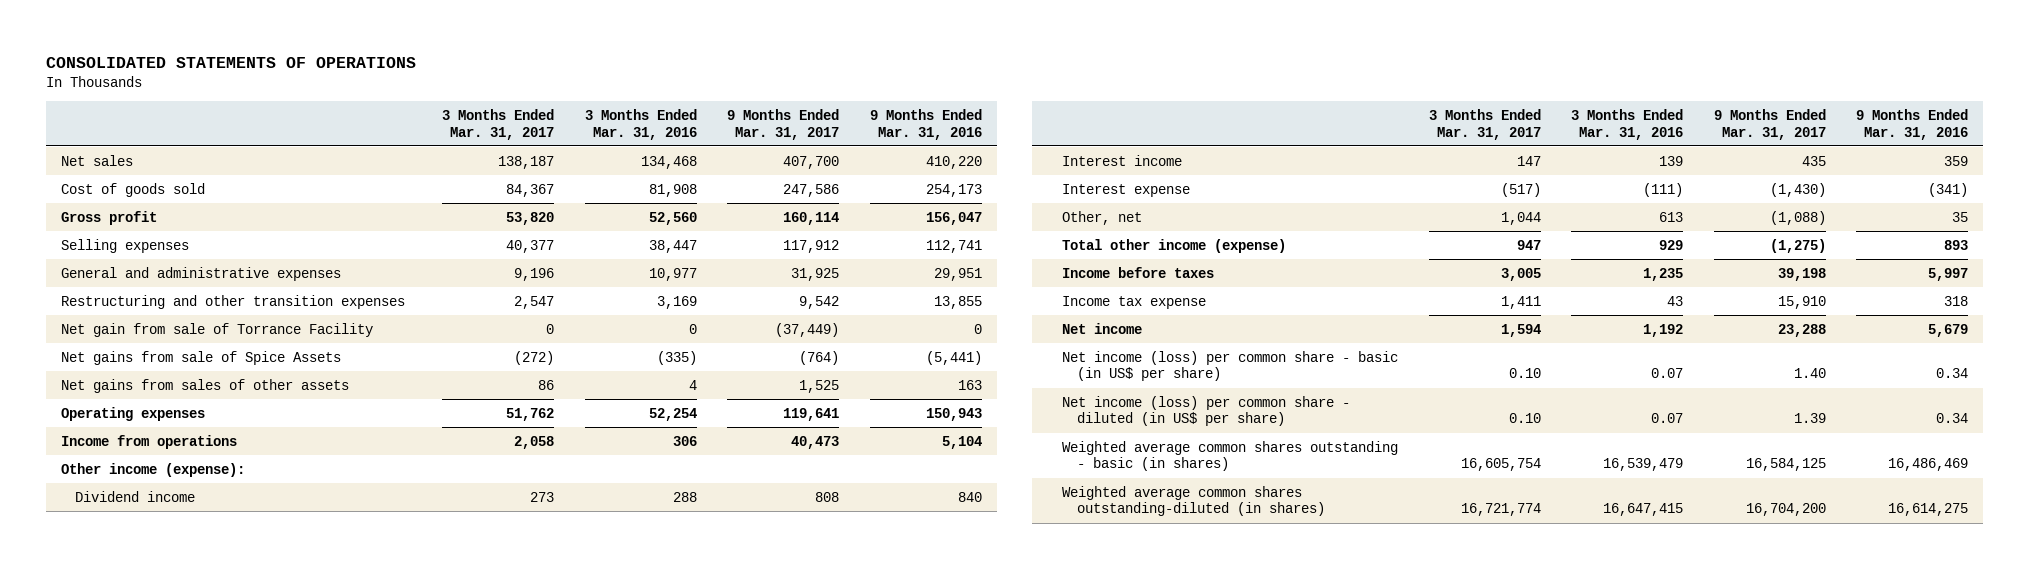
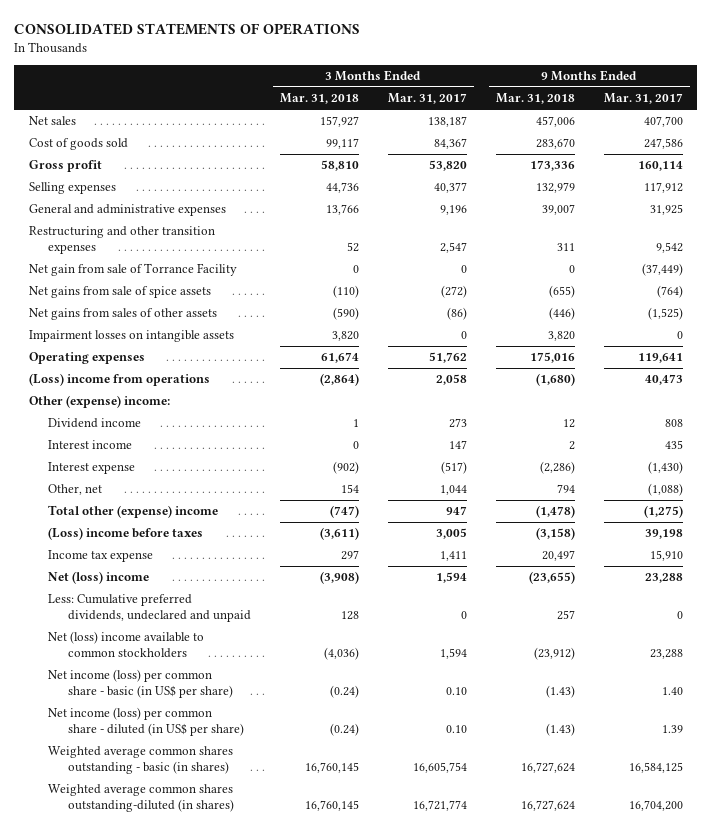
[584,108,697,140] 3 Months Ended Mar. 31, 2016 -> none
[869,108,982,140] 9 Months Ended Mar. 31, 2016 -> none
none -> [279,93,359,105] Mar. 31, 2018
none -> [495,93,575,105] Mar. 31, 2018
[61,350,342,365] Net gains from sale of Spice Assets -> [28,286,211,299] Net gains from sale of spice assets
[537,379,554,390] 86 -> [446,307,467,321] (86)
[799,379,840,393] 1,525 -> [647,307,683,321] (1,525)
none -> [28,330,234,343] Impairment losses on intangible assets
[61,434,238,449] Income from operations -> [28,373,210,387] (Loss) income from operations
[61,462,246,477] Other income (expense): -> [28,395,170,409] Other (expense) income:
[1062,238,1287,253] Total other income (expense) -> [48,505,219,519] Total other (expense) income
[1062,266,1215,278] Income before taxes -> [48,527,204,541] (Loss) income before taxes
[1062,322,1143,334] Net income -> [48,571,150,585] Net (loss) income
none -> [48,594,251,623] Less: Cumulative preferred dividends, undeclared and unpaid
none -> [48,631,205,659] Net (loss) income available to common stockholders

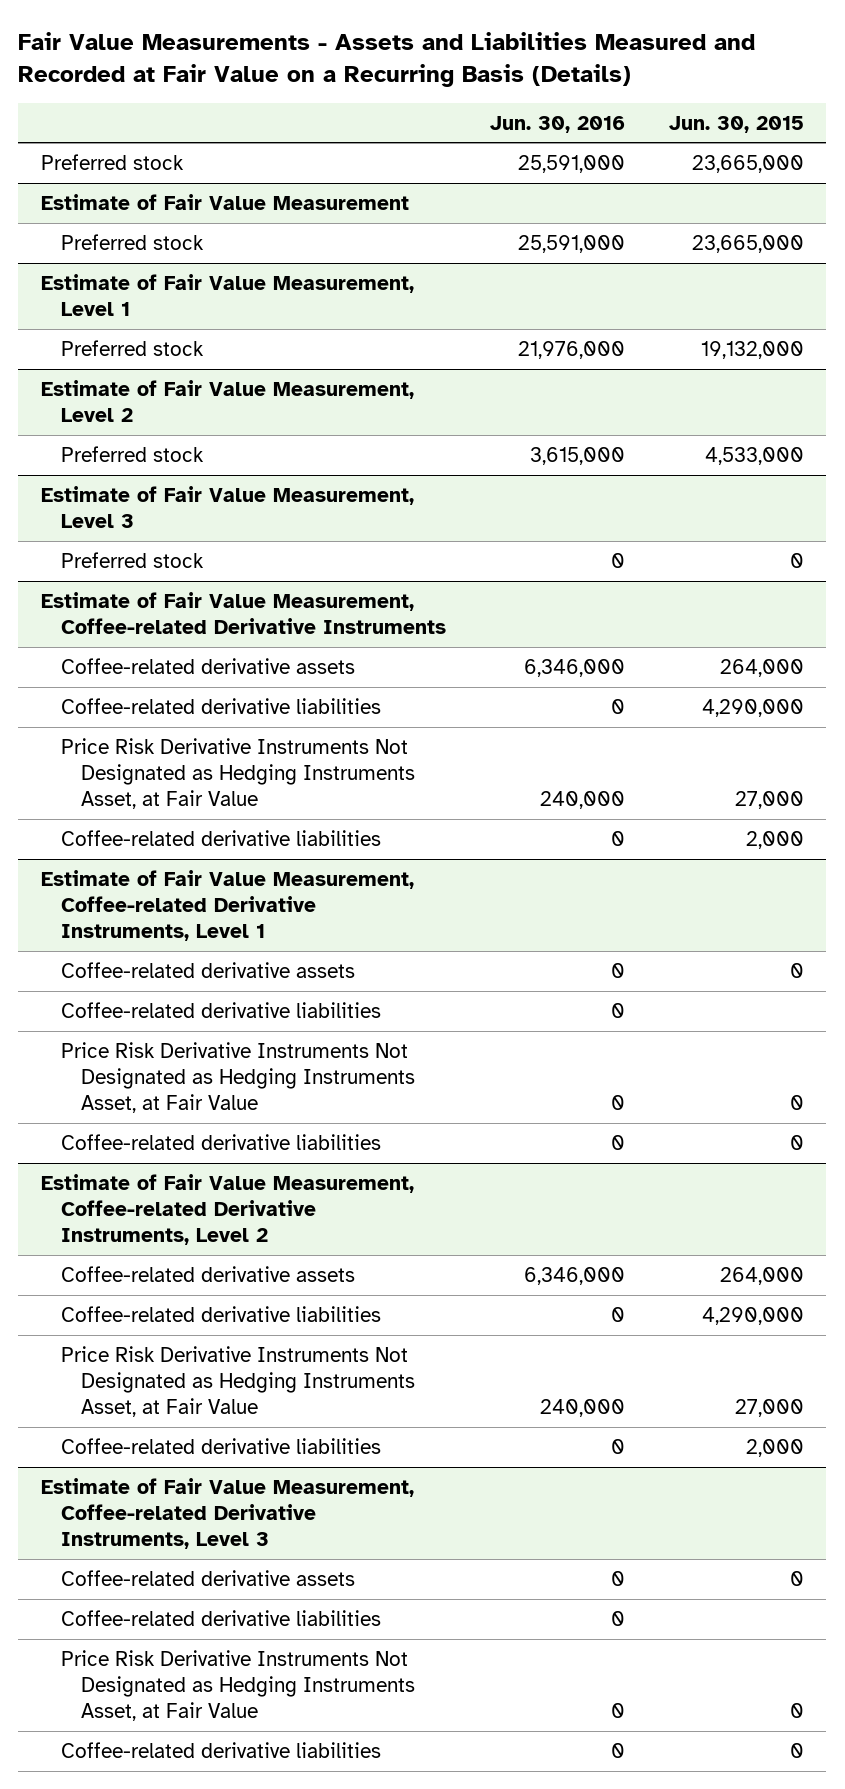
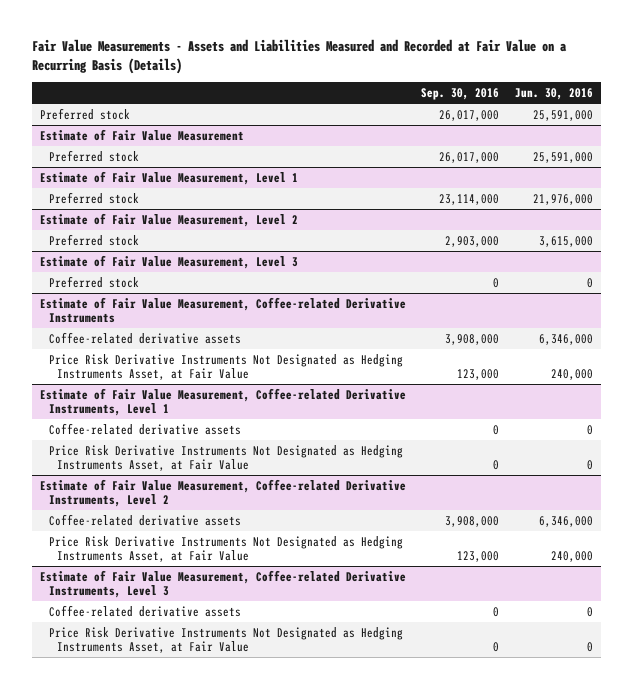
[669,115,805,133] Jun. 30, 2015 -> none
none -> [421,88,500,101] Sep. 30, 2016
[60,697,381,714] Coffee-related derivative liabilities -> none
[60,829,381,846] Coffee-related derivative liabilities -> none
[60,1001,381,1018] Coffee-related derivative liabilities -> none
[60,1133,381,1150] Coffee-related derivative liabilities -> none
[60,1305,381,1322] Coffee-related derivative liabilities -> none
[60,1437,381,1454] Coffee-related derivative liabilities -> none
[60,1609,381,1626] Coffee-related derivative liabilities -> none
[60,1741,381,1758] Coffee-related derivative liabilities -> none

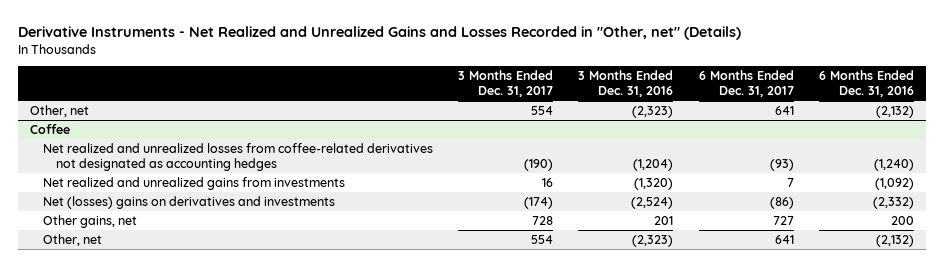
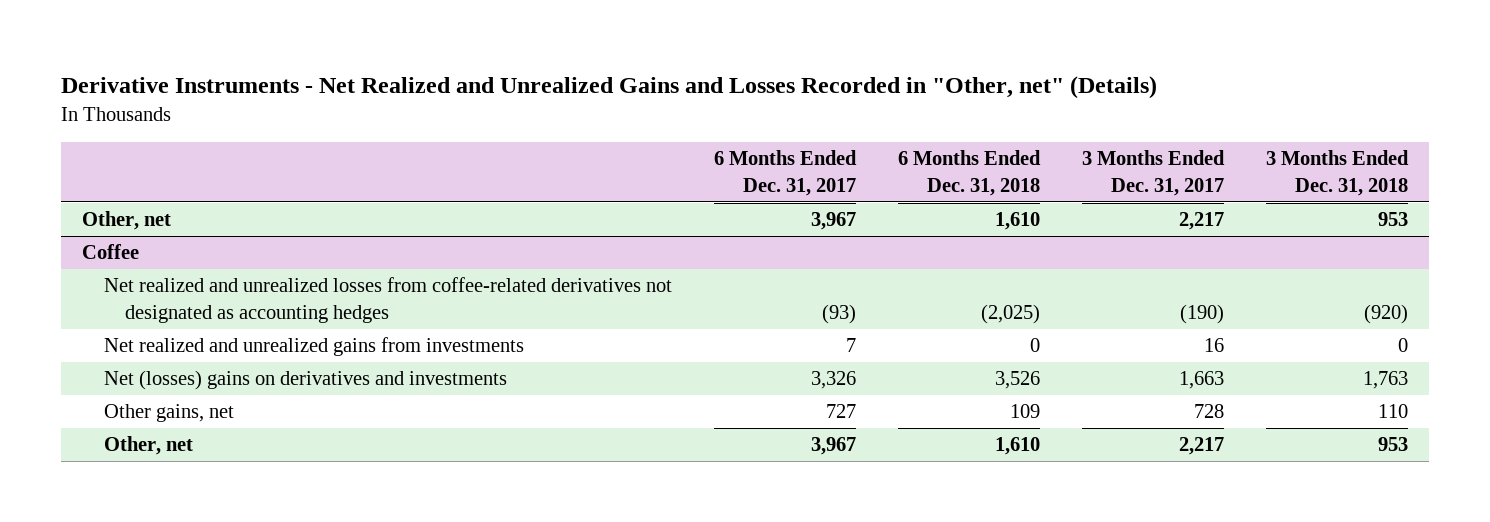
[578,70,674,98] 3 Months Ended Dec. 31, 2016 -> none
[818,70,914,98] 6 Months Ended Dec. 31, 2016 -> none
none -> [897,150,1041,196] 6 Months Ended Dec. 31, 2018
none -> [1266,150,1410,196] 3 Months Ended Dec. 31, 2018
[531,105,554,115] 554 -> [1178,212,1224,231] 2,217
[774,105,794,115] 641 -> [810,212,856,231] 3,967
[524,196,554,209] (174) -> [1178,371,1224,390] 1,663
[769,196,794,209] (86) -> [810,371,856,390] 3,326
[531,234,554,244] 554 -> [1178,437,1224,456] 2,217
[774,234,794,244] 641 -> [810,437,856,456] 3,967

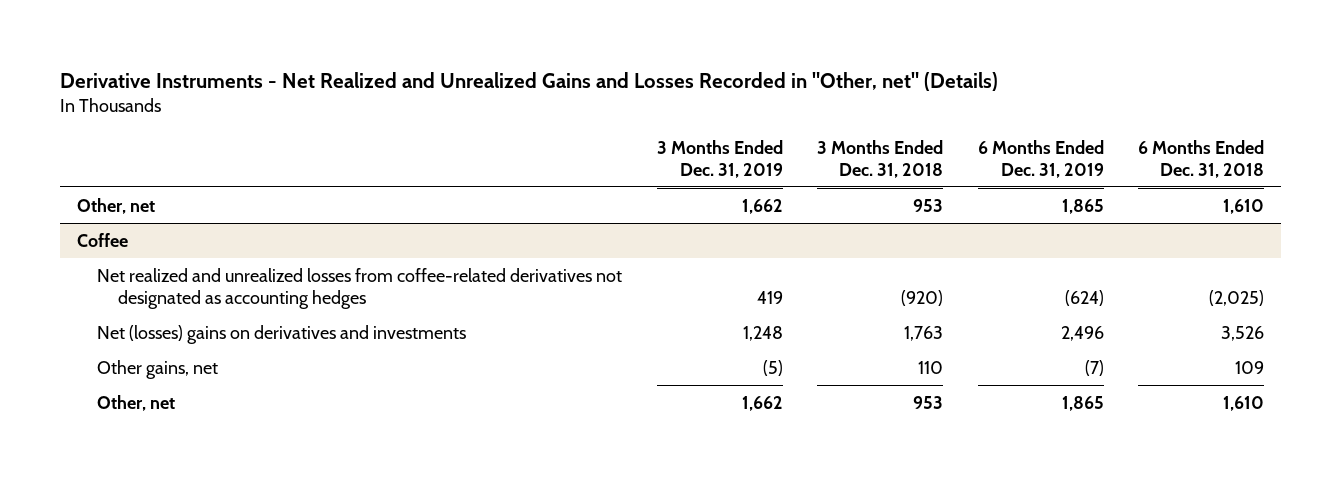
[713,150,857,196] 6 Months Ended Dec. 31, 2017 -> none
[1081,150,1225,196] 3 Months Ended Dec. 31, 2017 -> none
none -> [656,139,783,178] 3 Months Ended Dec. 31, 2019
none -> [977,139,1104,178] 6 Months Ended Dec. 31, 2019
[103,337,524,357] Net realized and unrealized gains from investments -> none

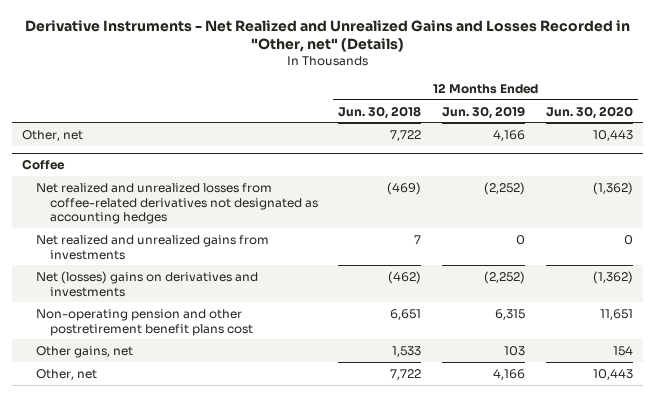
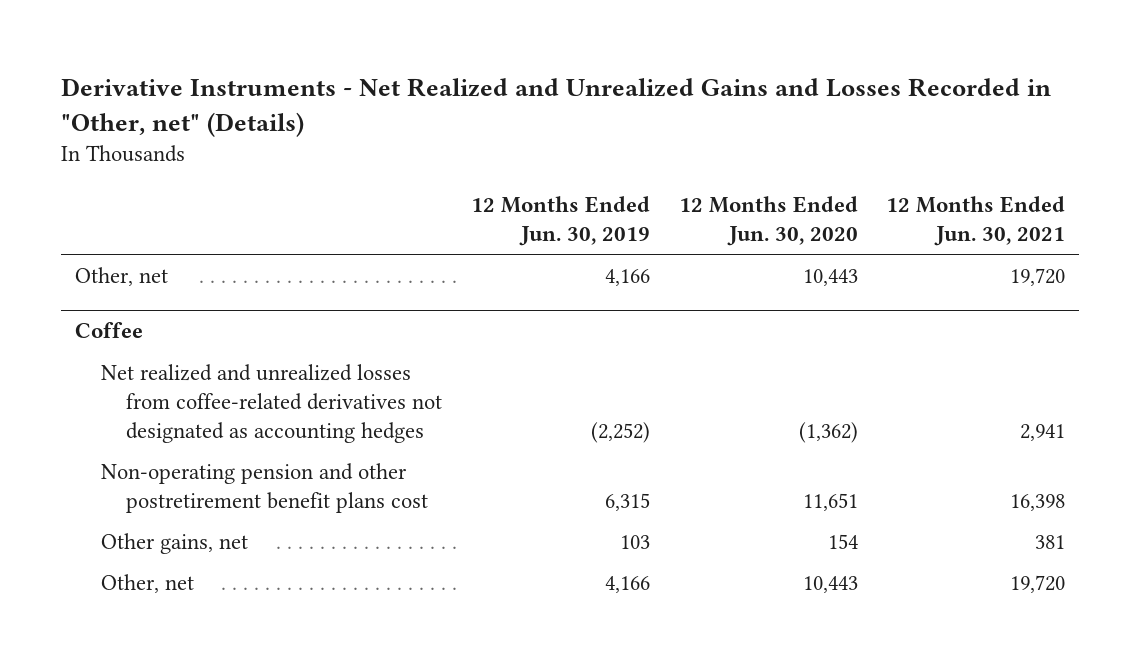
[338,105,422,119] Jun. 30, 2018 -> none
none -> [886,196,1066,246] 12 Months Ended Jun. 30, 2021
[35,234,269,260] Net realized and unrealized gains from investments -> none
[35,270,258,297] Net (losses) gains on derivatives and investments -> none

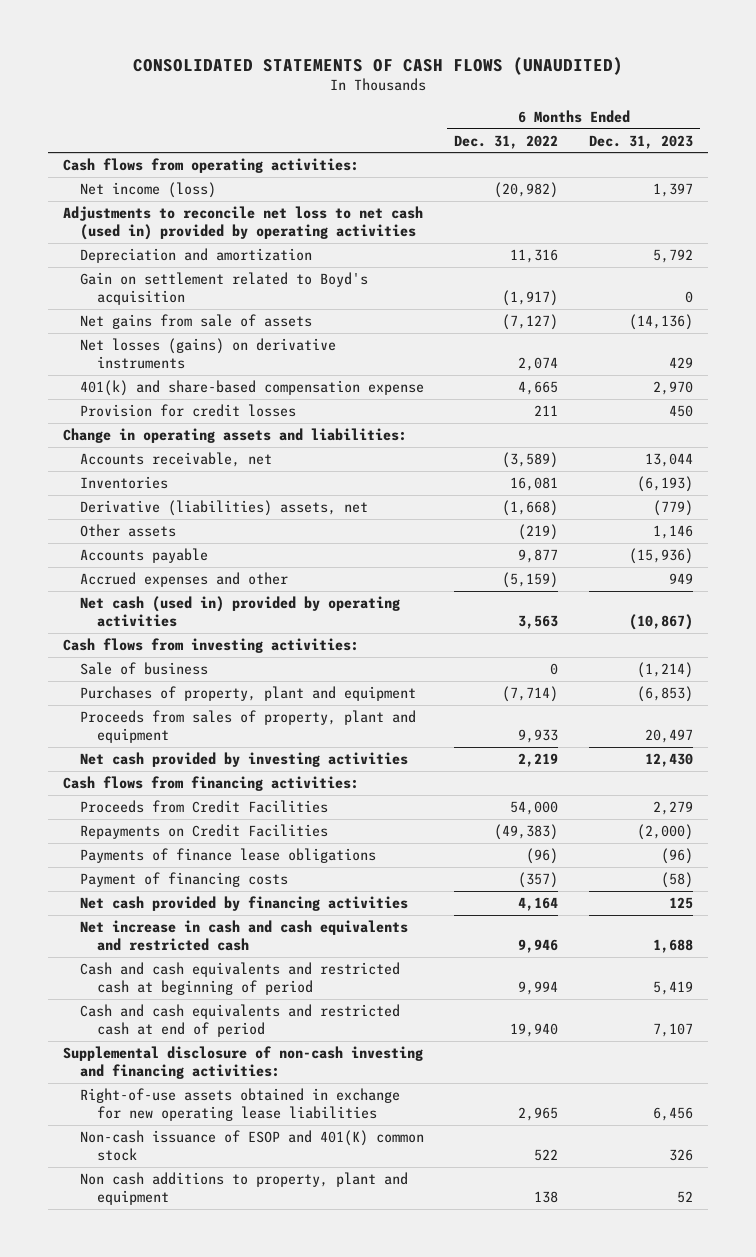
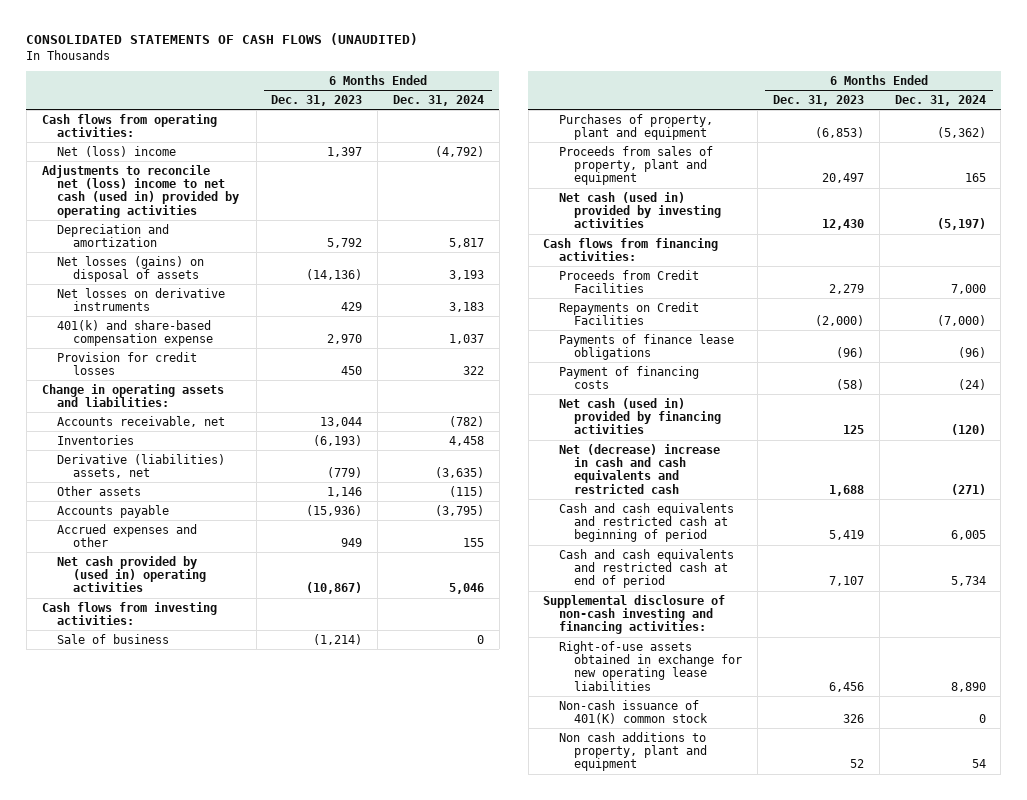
[454,134,559,149] Dec. 31, 2022 -> none
none -> [392,94,484,106] Dec. 31, 2024
[79,181,216,198] Net income (loss) -> [57,145,177,157] Net (loss) income
[62,205,423,241] Adjustments to reconcile net loss to net cash (used in) provided by operating activities -> [41,164,240,218] Adjustments to reconcile net (loss) income to net cash (used in) provided by operating activities
[79,271,368,306] Gain on settlement related to Boyd's acquisition -> none
[79,313,312,329] Net gains from sale of assets -> [57,255,205,283] Net losses (gains) on disposal of assets
[79,337,336,370] Net losses (gains) on derivative instruments -> [57,287,226,312] Net losses on derivative instruments
[79,595,400,628] Net cash (used in) provided by operating activities -> [57,555,206,593] Net cash provided by (used in) operating activities
[79,751,408,767] Net cash provided by investing activities -> [558,191,722,229] Net cash (used in) provided by investing activities
[79,895,408,911] Net cash provided by financing activities -> [558,397,722,435] Net cash (used in) provided by financing activities
[79,919,408,952] Net increase in cash and cash equivalents and restricted cash -> [558,443,720,494] Net (decrease) increase in cash and cash equivalents and restricted cash
[79,1129,424,1162] Non-cash issuance of ESOP and 401(K) common stock -> [558,699,709,725] Non-cash issuance of 401(K) common stock

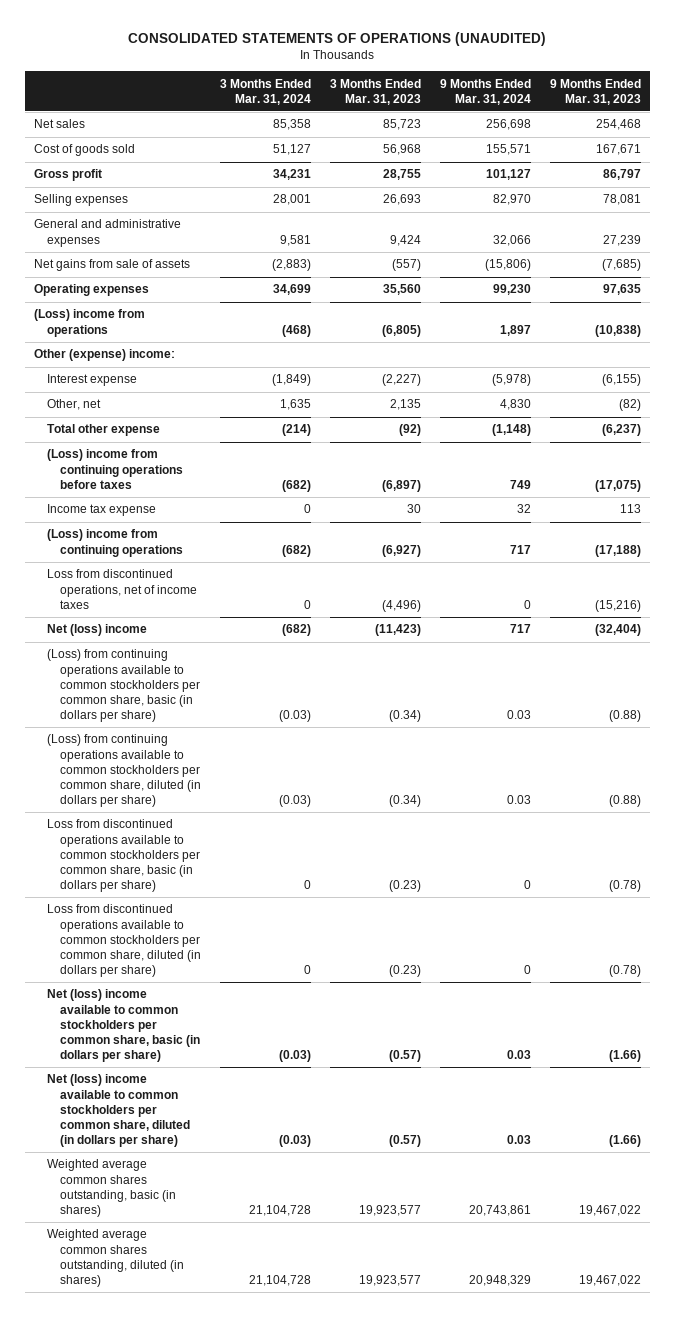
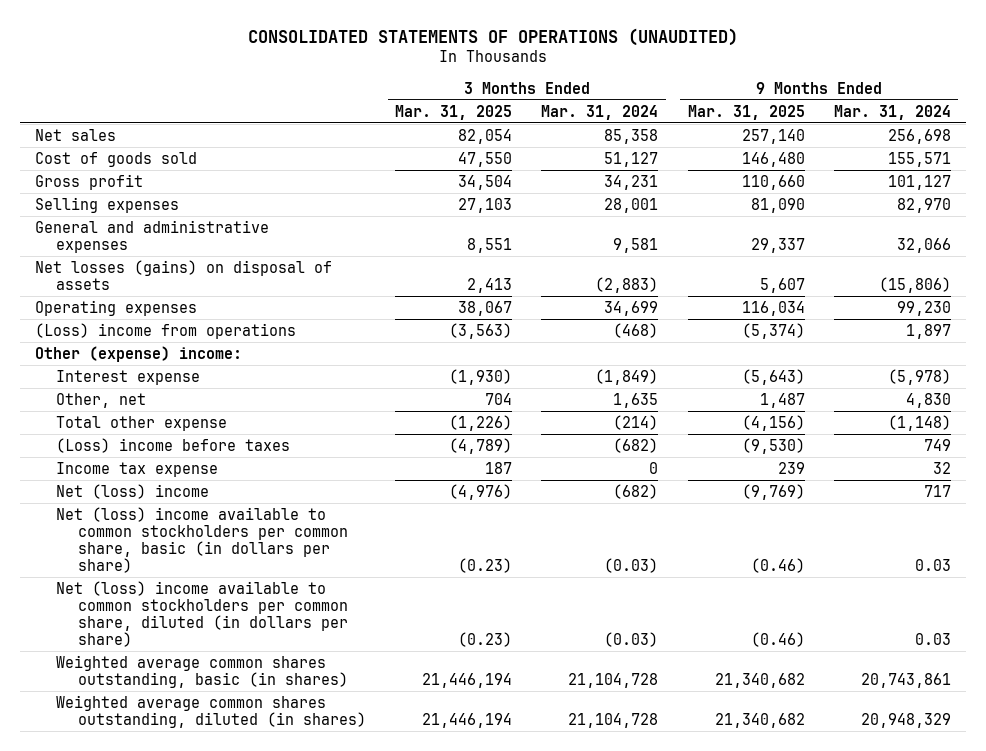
[329,78,421,105] 3 Months Ended Mar. 31, 2023 -> none
[549,78,641,105] 9 Months Ended Mar. 31, 2023 -> none
none -> [395,104,513,120] Mar. 31, 2025
none -> [687,104,805,120] Mar. 31, 2025
[34,259,191,272] Net gains from sale of assets -> [35,259,333,290] Net losses (gains) on disposal of assets
[46,449,183,489] (Loss) income from continuing operations before taxes -> [56,437,291,453] (Loss) income before taxes
[46,529,183,557] (Loss) income from continuing operations -> none
[46,569,197,609] Loss from discontinued operations, net of income taxes -> none
[46,649,200,722] (Loss) from continuing operations available to common stockholders per common share, basic (in dollars per share) -> none
[46,734,201,807] (Loss) from continuing operations available to common stockholders per common share, diluted (in dollars per share) -> none
[46,819,200,892] Loss from discontinued operations available to common stockholders per common share, basic (in dollars per share) -> none
[46,904,201,977] Loss from discontinued operations available to common stockholders per common share, diluted (in dollars per share) -> none

